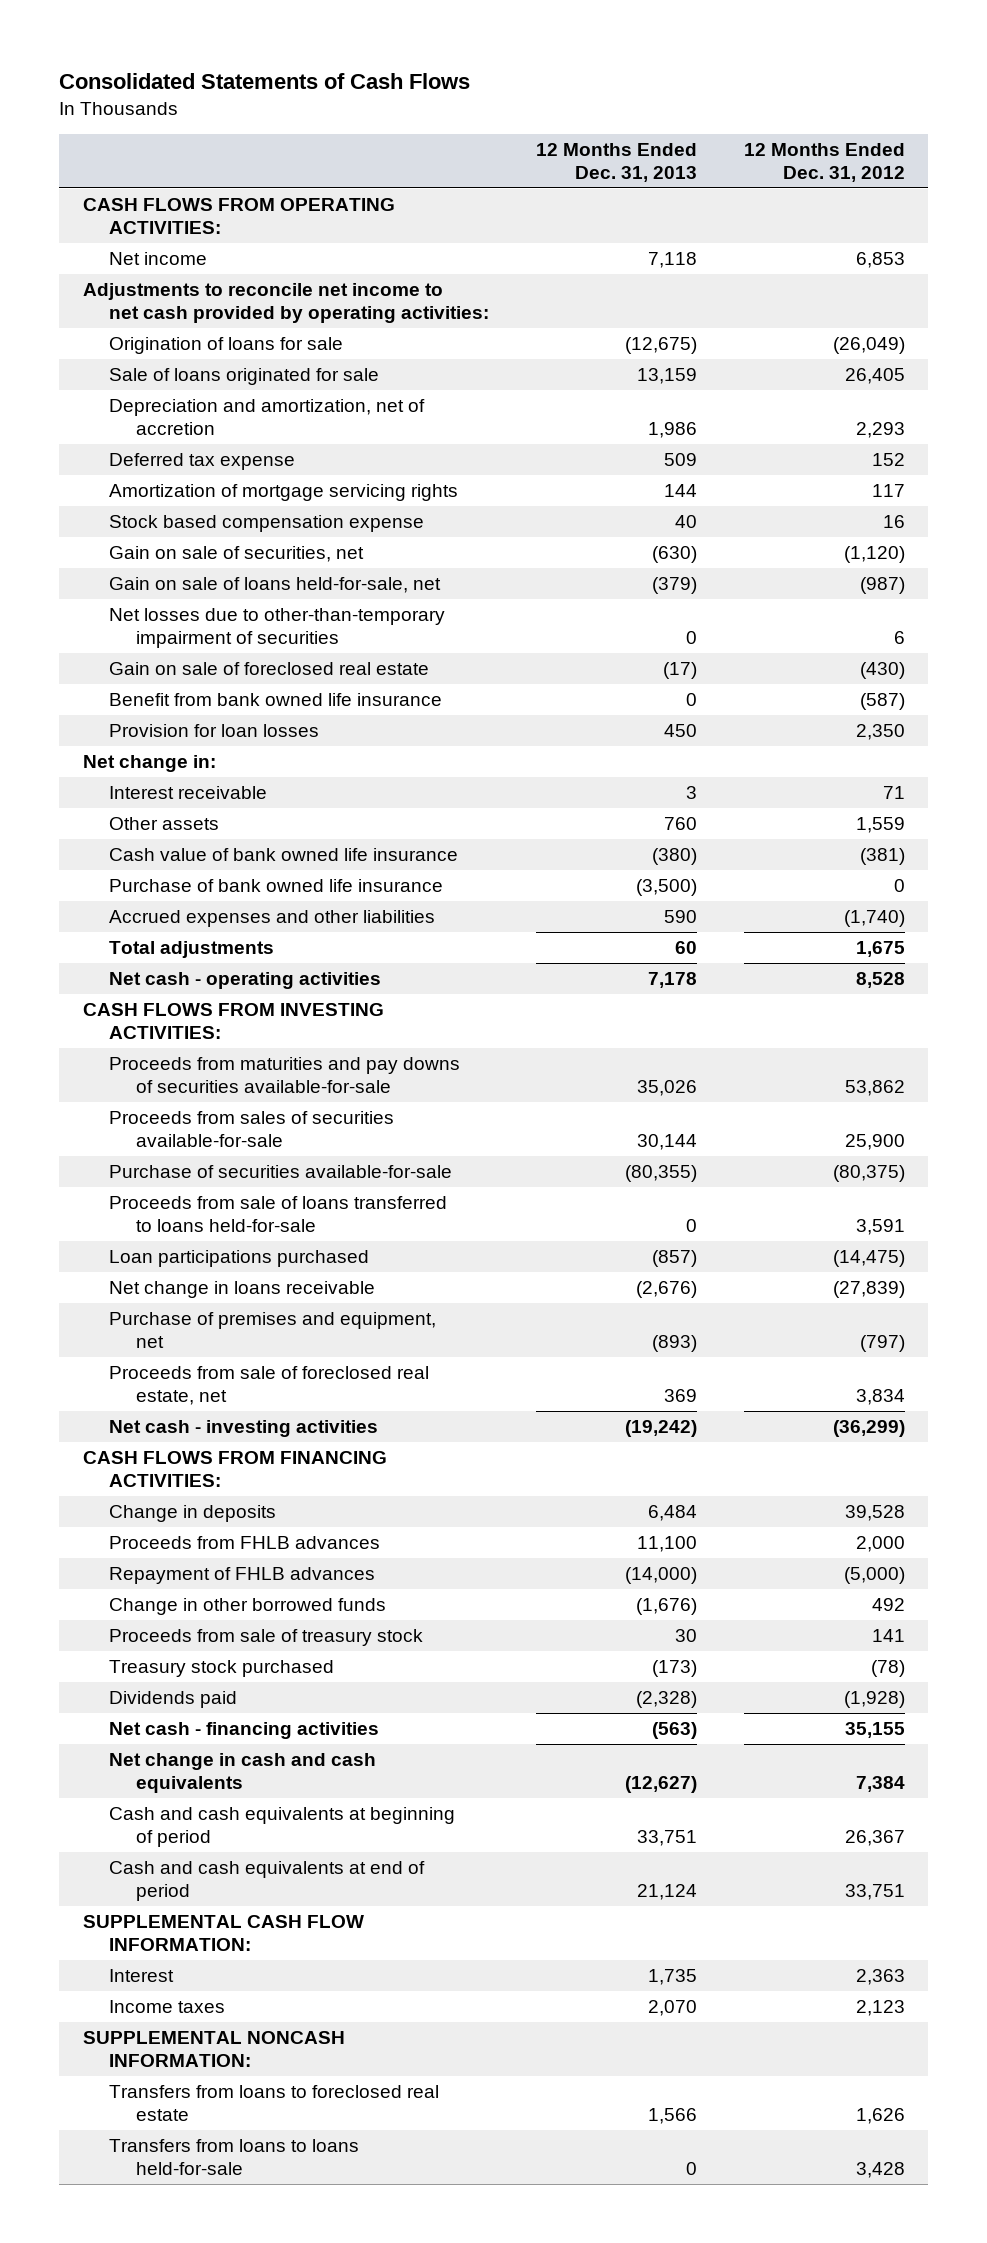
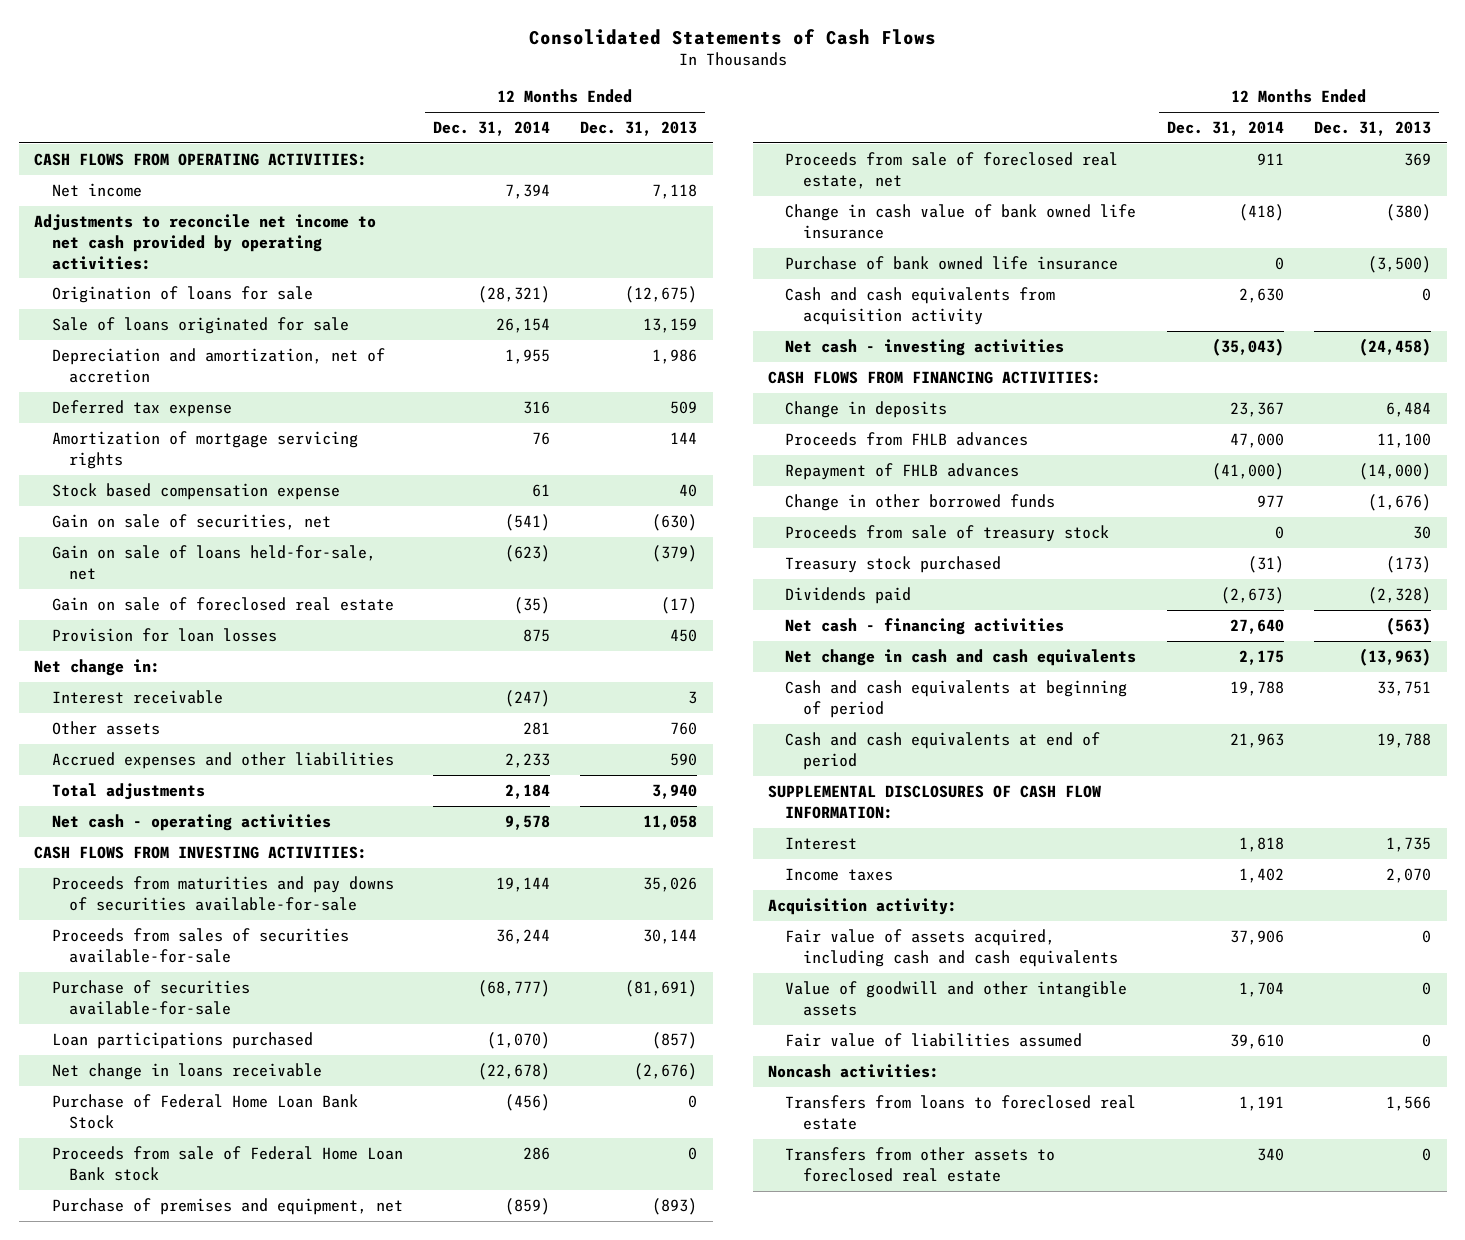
[743,142,905,182] 12 Months Ended Dec. 31, 2012 -> none
none -> [432,121,550,137] Dec. 31, 2014
[109,607,446,649] Net losses due to other-than-temporary impairment of securities -> none
[109,692,443,706] Benefit from bank owned life insurance -> none
[109,847,459,861] Cash value of bank owned life insurance -> none
[675,940,698,954] 60 -> [652,784,698,800] 3,940
[648,971,698,988] 7,178 -> [643,815,698,831] 11,058
[109,1195,448,1233] Proceeds from sale of loans transferred to loans held-for-sale -> none
[625,1164,698,1182] (80,355) -> [625,980,698,998] (81,691)
none -> [51,1094,358,1129] Purchase of Federal Home Loan Bank Stock
none -> [51,1146,403,1181] Proceeds from sale of Federal Home Loan Bank stock
none -> [785,204,1137,239] Change in cash value of bank owned life insurance
[109,878,444,892] Purchase of bank owned life insurance -> [785,256,1119,271] Purchase of bank owned life insurance
none -> [785,287,1056,325] Cash and cash equivalents from acquisition activity
[625,1419,698,1437] (19,242) -> [1359,338,1432,357] (24,458)
[625,1776,698,1794] (12,627) -> [1359,648,1432,667] (13,963)
[637,1884,698,1901] 21,124 -> [1377,733,1432,749] 19,788
[82,1914,364,1952] SUPPLEMENTAL CASH FLOW INFORMATION: -> [767,785,1101,819] SUPPLEMENTAL DISCLOSURES OF CASH FLOW INFORMATION:
none -> [767,898,957,916] Acquisition activity:
none -> [785,929,1119,967] Fair value of assets acquired, including cash and cash equivalents
none -> [785,981,1128,1016] Value of goodwill and other intangible assets
none -> [785,1033,1083,1048] Fair value of liabilities assumed
[82,2030,345,2068] SUPPLEMENTAL NONCASH INFORMATION: -> [767,1064,939,1079] Noncash activities:
[109,2138,360,2176] Transfers from loans to loans held-for-sale -> [785,1147,1056,1182] Transfers from other assets to foreclosed real estate

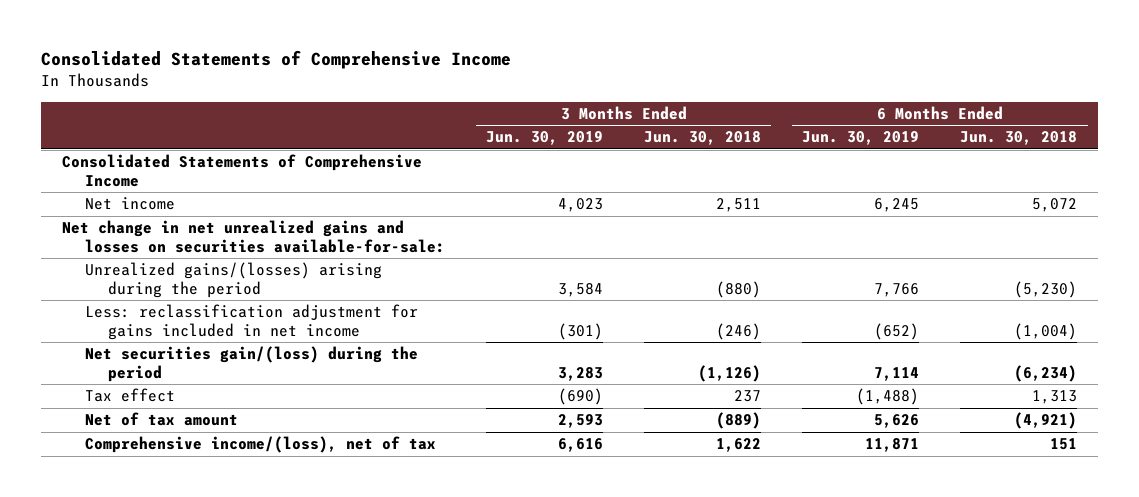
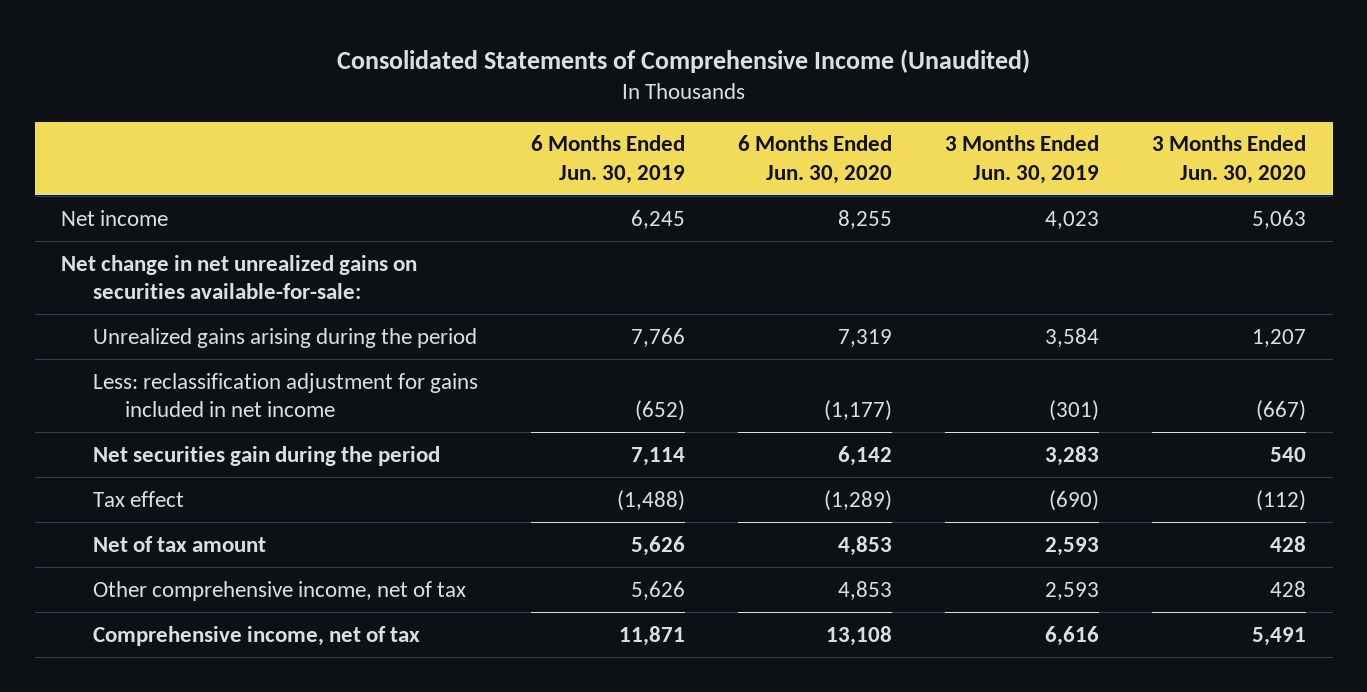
[41,50,512,70] Consolidated Statements of Comprehensive Income -> [336,49,1030,74] Consolidated Statements of Comprehensive Income (Unaudited)
[644,131,762,146] Jun. 30, 2018 -> none
[960,131,1078,146] Jun. 30, 2018 -> none
none -> [738,135,893,184] 6 Months Ended Jun. 30, 2020
none -> [1152,135,1307,184] 3 Months Ended Jun. 30, 2020
[62,154,423,187] Consolidated Statements of Comprehensive Income -> none
[62,220,445,253] Net change in net unrealized gains and losses on securities available-for-sale: -> [61,254,418,299] Net change in net unrealized gains on securities available-for-sale:
[84,262,382,298] Unrealized gains/(losses) arising during the period -> [93,327,478,348] Unrealized gains arising during the period
[84,346,418,382] Net securities gain/(loss) during the period -> [93,445,441,466] Net securities gain during the period
none -> [93,580,467,601] Other comprehensive income, net of tax
[84,436,436,454] Comprehensive income/(loss), net of tax -> [93,625,421,646] Comprehensive income, net of tax

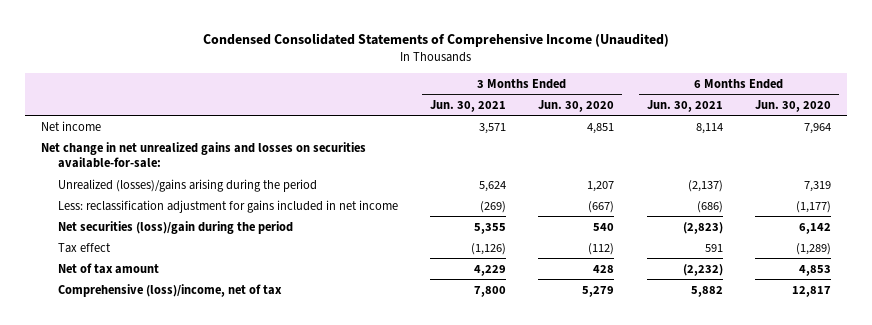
[336,49,1030,74] Consolidated Statements of Comprehensive Income (Unaudited) -> [202,32,669,47] Condensed Consolidated Statements of Comprehensive Income (Unaudited)
[531,135,686,184] 6 Months Ended Jun. 30, 2019 -> none
[945,135,1100,184] 3 Months Ended Jun. 30, 2019 -> none
none -> [430,99,507,112] Jun. 30, 2021
none -> [646,99,723,112] Jun. 30, 2021
[838,209,893,229] 8,255 -> [803,122,831,134] 7,964
[1252,209,1307,229] 5,063 -> [587,122,615,134] 4,851
[61,254,418,299] Net change in net unrealized gains on securities available-for-sale: -> [40,141,366,169] Net change in net unrealized gains and losses on securities available-for-sale:
[93,327,478,348] Unrealized gains arising during the period -> [57,178,317,192] Unrealized (losses)/gains arising during the period
[93,445,441,466] Net securities gain during the period -> [57,220,293,234] Net securities (loss)/gain during the period
[93,580,467,601] Other comprehensive income, net of tax -> none
[93,625,421,646] Comprehensive income, net of tax -> [57,283,282,297] Comprehensive (loss)/income, net of tax
[826,625,893,646] 13,108 -> [791,285,831,297] 12,817
[1252,626,1307,646] 5,491 -> [582,285,615,297] 5,279

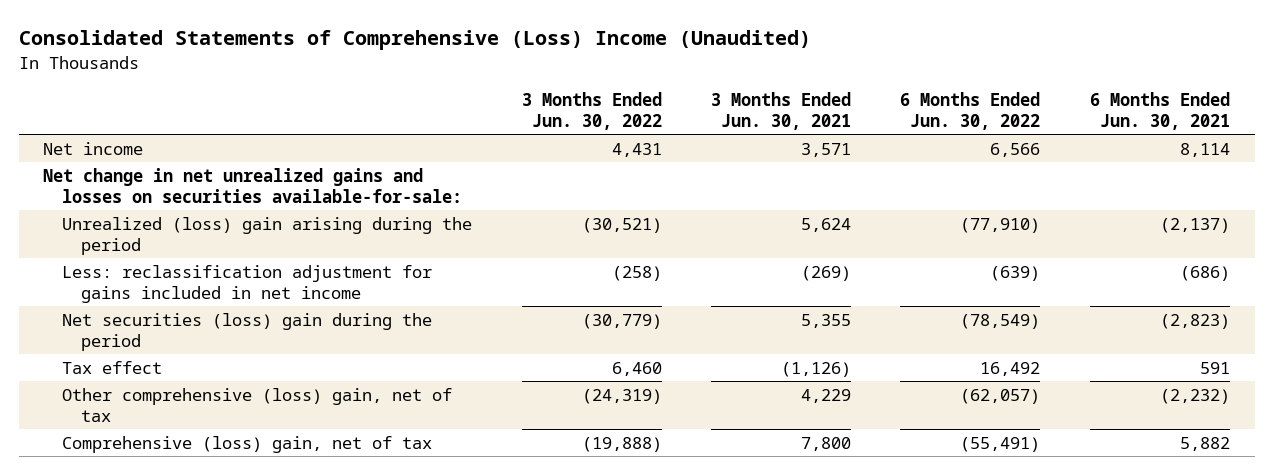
[202,32,669,47] Condensed Consolidated Statements of Comprehensive Income (Unaudited) -> [18,30,811,51] Consolidated Statements of Comprehensive (Loss) Income (Unaudited)
[538,99,615,112] Jun. 30, 2020 -> none
[754,99,831,112] Jun. 30, 2020 -> none
none -> [521,91,662,130] 3 Months Ended Jun. 30, 2022
none -> [900,91,1041,130] 6 Months Ended Jun. 30, 2022
[57,178,317,192] Unrealized (losses)/gains arising during the period -> [62,216,473,255] Unrealized (loss) gain arising during the period
[57,220,293,234] Net securities (loss)/gain during the period -> [62,312,433,351] Net securities (loss) gain during the period
[57,262,159,274] Net of tax amount -> [62,387,453,422] Other comprehensive (loss) gain, net of tax
[57,283,282,297] Comprehensive (loss)/income, net of tax -> [62,435,433,453] Comprehensive (loss) gain, net of tax

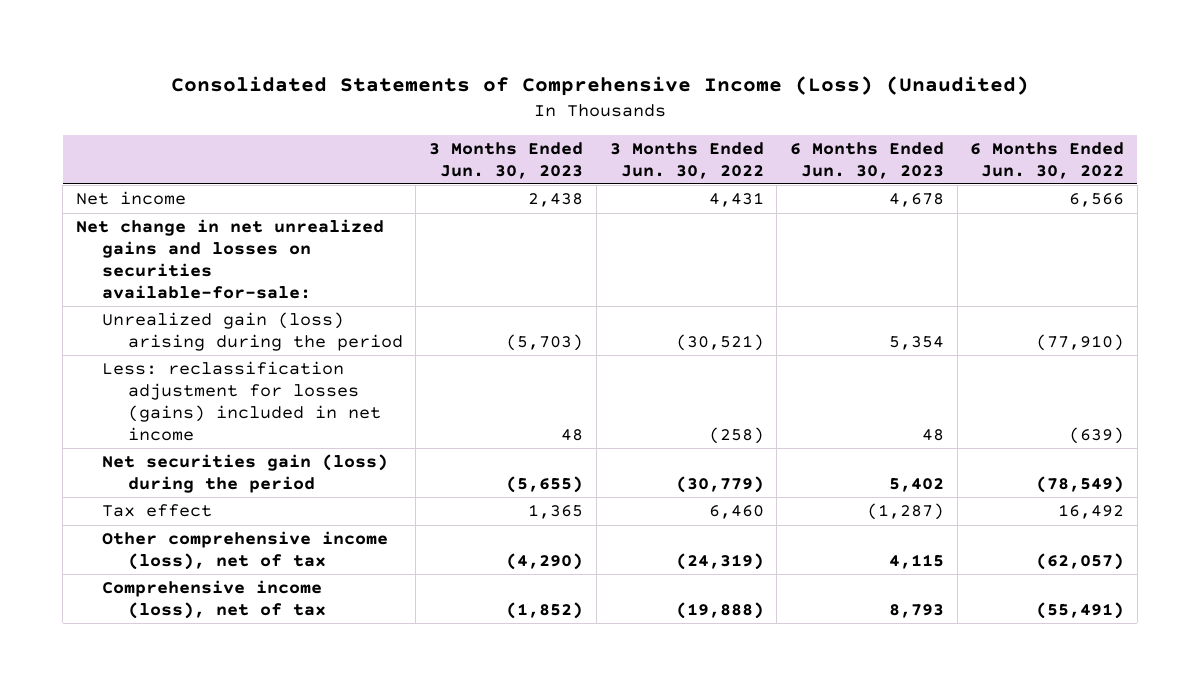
[18,30,811,51] Consolidated Statements of Comprehensive (Loss) Income (Unaudited) -> [170,76,1029,97] Consolidated Statements of Comprehensive Income (Loss) (Unaudited)
[711,91,852,130] 3 Months Ended Jun. 30, 2021 -> none
[1089,91,1230,130] 6 Months Ended Jun. 30, 2021 -> none
none -> [429,141,584,179] 3 Months Ended Jun. 30, 2023
none -> [789,141,944,179] 6 Months Ended Jun. 30, 2023
[62,216,473,255] Unrealized (loss) gain arising during the period -> [101,312,403,351] Unrealized gain (loss) arising during the period
[62,264,433,303] Less: reclassification adjustment for gains included in net income -> [101,361,381,441] Less: reclassification adjustment for losses (gains) included in net income
[62,312,433,351] Net securities (loss) gain during the period -> [101,454,388,493] Net securities gain (loss) during the period
[62,387,453,422] Other comprehensive (loss) gain, net of tax -> [101,531,388,570] Other comprehensive income (loss), net of tax
[62,435,433,453] Comprehensive (loss) gain, net of tax -> [101,580,326,619] Comprehensive income (loss), net of tax

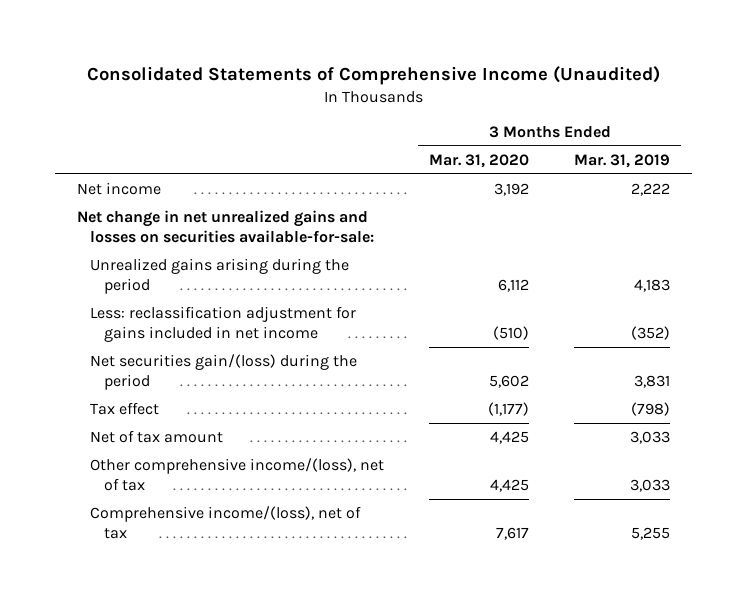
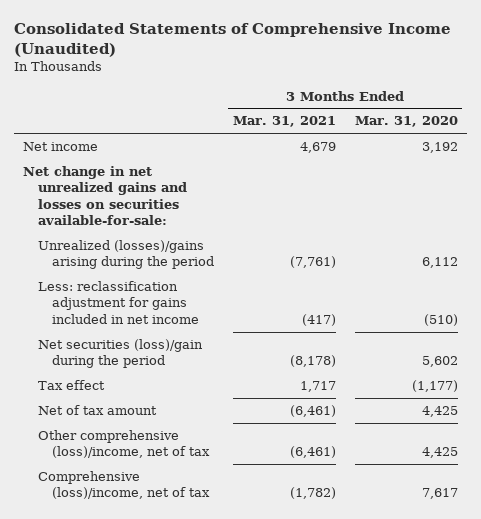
[573,153,670,168] Mar. 31, 2019 -> none
none -> [232,116,336,128] Mar. 31, 2021
[90,258,350,294] Unrealized gains arising during the period -> [37,240,215,270] Unrealized (losses)/gains arising during the period
[90,354,358,390] Net securities gain/(loss) during the period -> [37,339,203,369] Net securities (loss)/gain during the period
[90,458,385,491] Other comprehensive income/(loss), net of tax -> [37,430,211,459] Other comprehensive (loss)/income, net of tax
[90,506,362,539] Comprehensive income/(loss), net of tax -> [37,471,211,500] Comprehensive (loss)/income, net of tax

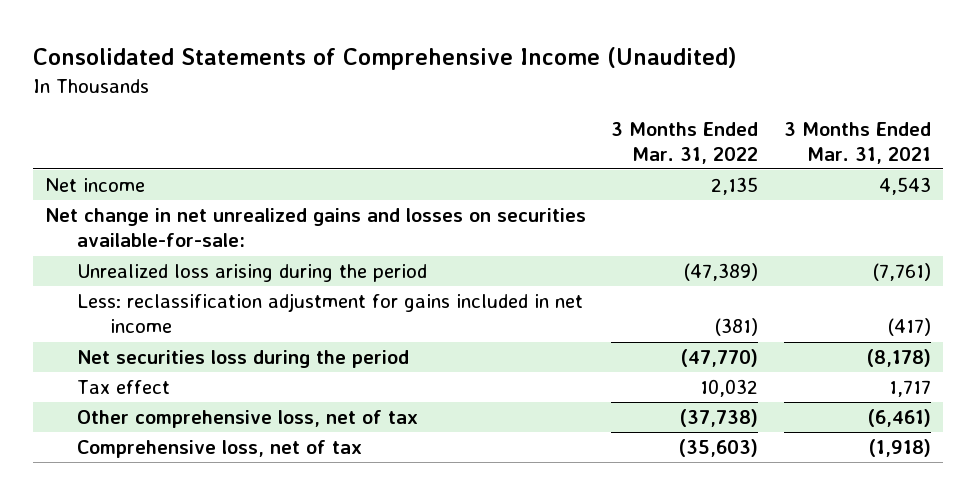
[354,116,458,128] Mar. 31, 2020 -> none
none -> [611,121,759,164] 3 Months Ended Mar. 31, 2022
[299,142,336,154] 4,679 -> [878,177,931,196] 4,543
[37,240,215,270] Unrealized (losses)/gains arising during the period -> [77,264,428,283] Unrealized loss arising during the period
[37,339,203,369] Net securities (loss)/gain during the period -> [77,350,410,369] Net securities loss during the period
[37,405,157,416] Net of tax amount -> none
[37,430,211,459] Other comprehensive (loss)/income, net of tax -> [77,410,419,429] Other comprehensive loss, net of tax
[37,471,211,500] Comprehensive (loss)/income, net of tax -> [77,440,363,459] Comprehensive loss, net of tax
[289,487,336,500] (1,782) -> [868,439,931,458] (1,918)

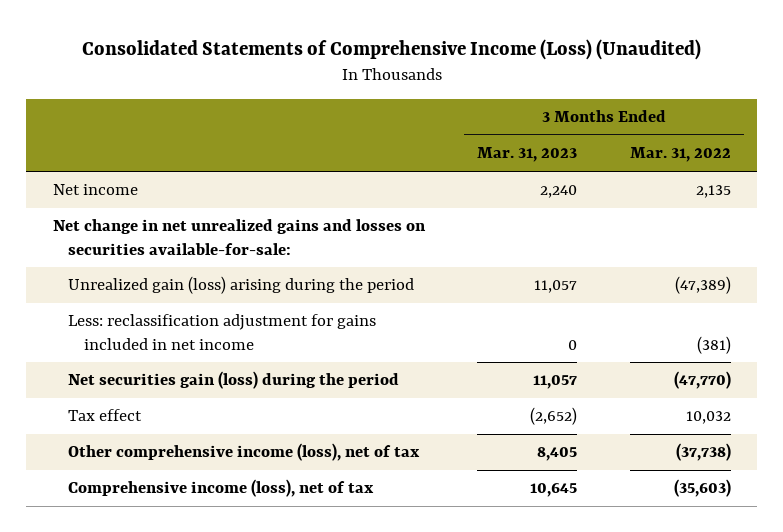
[32,46,737,70] Consolidated Statements of Comprehensive Income (Unaudited) -> [81,39,701,61] Consolidated Statements of Comprehensive Income (Loss) (Unaudited)
[783,121,931,164] 3 Months Ended Mar. 31, 2021 -> none
none -> [477,147,578,163] Mar. 31, 2023
[77,264,428,283] Unrealized loss arising during the period -> [68,276,415,295] Unrealized gain (loss) arising during the period
[77,350,410,369] Net securities loss during the period -> [68,371,400,390] Net securities gain (loss) during the period
[77,410,419,429] Other comprehensive loss, net of tax -> [68,443,421,462] Other comprehensive income (loss), net of tax
[77,440,363,459] Comprehensive loss, net of tax -> [68,479,375,498] Comprehensive income (loss), net of tax

